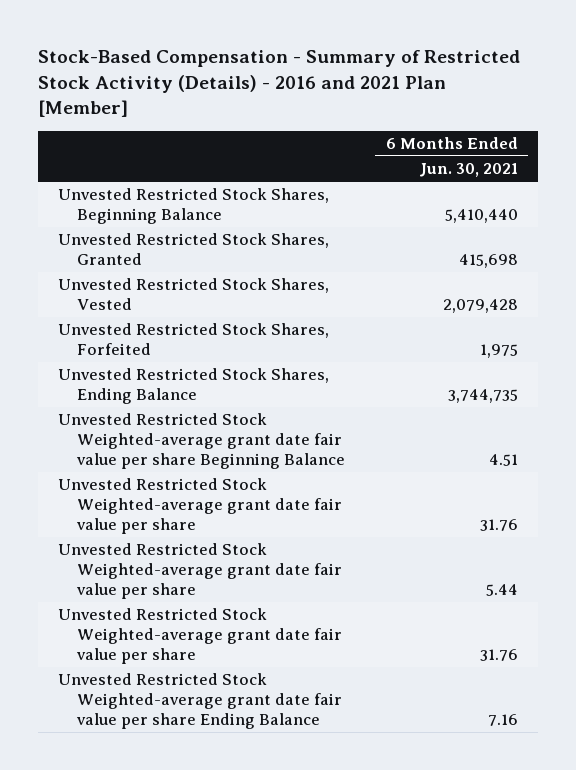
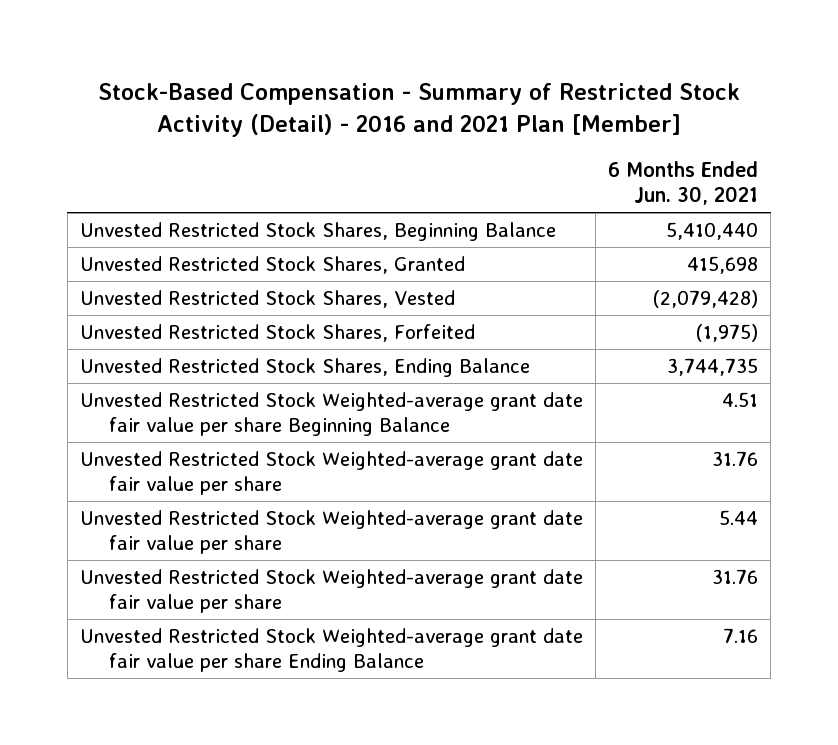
[37,50,520,118] Stock-Based Compensation - Summary of Restricted Stock Activity (Details) - 2016 and 2021 Plan [Member] -> [97,82,740,138] Stock-Based Compensation - Summary of Restricted Stock Activity (Detail) - 2016 and 2021 Plan [Member]
[442,299,518,314] 2,079,428 -> [653,290,759,309] (2,079,428)
[479,344,518,359] 1,975 -> [696,324,759,343] (1,975)

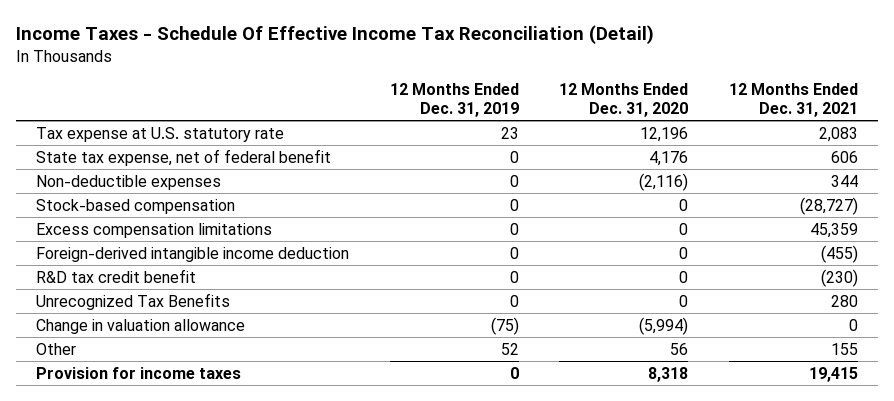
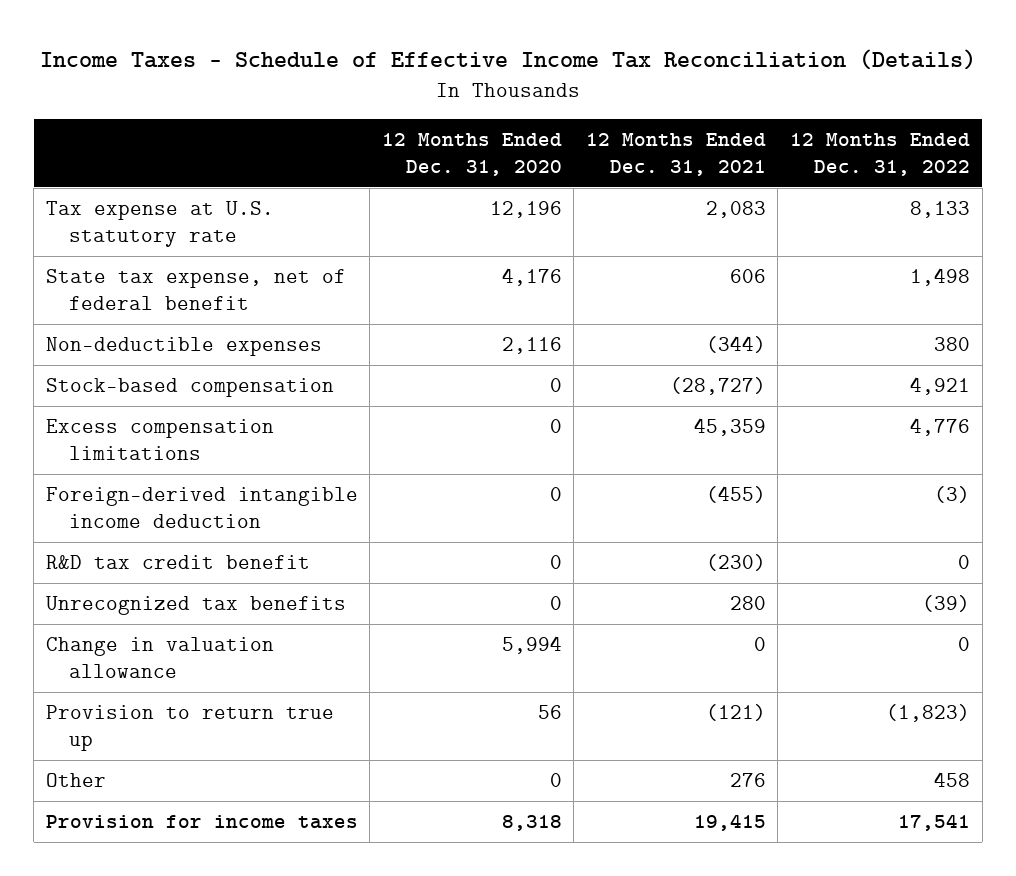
[15,25,654,45] Income Taxes - Schedule Of Effective Income Tax Reconciliation (Detail) -> [39,49,976,71] Income Taxes - Schedule of Effective Income Tax Reconciliation (Details)
[389,83,519,118] 12 Months Ended Dec. 31, 2019 -> none
none -> [790,132,971,176] 12 Months Ended Dec. 31, 2022
[639,172,689,191] (2,116) -> [501,337,562,355] 2,116
[830,174,858,187] 344 -> [705,336,766,354] (344)
[35,292,230,310] Unrecognized Tax Benefits -> [45,596,346,616] Unrecognized tax benefits
[639,316,689,335] (5,994) -> [501,636,562,655] 5,994
none -> [45,705,334,752] Provision to return true up
[670,342,689,355] 56 -> [549,773,562,788] 0
[830,342,858,355] 155 -> [729,773,766,788] 276

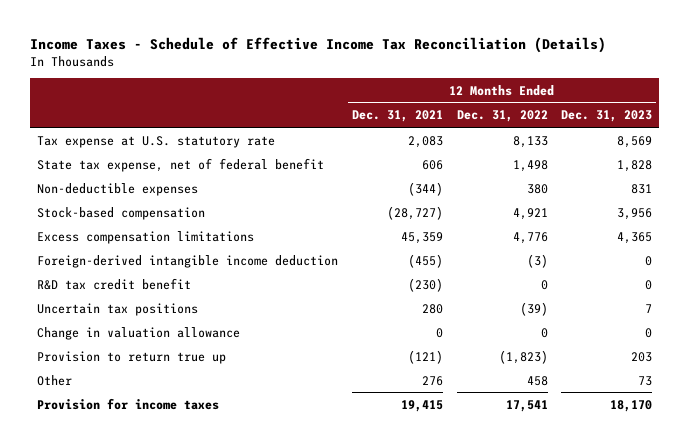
[381,132,562,176] 12 Months Ended Dec. 31, 2020 -> none
none -> [561,110,653,123] Dec. 31, 2023
[45,596,346,616] Unrecognized tax benefits -> [37,302,199,316] Uncertain tax positions

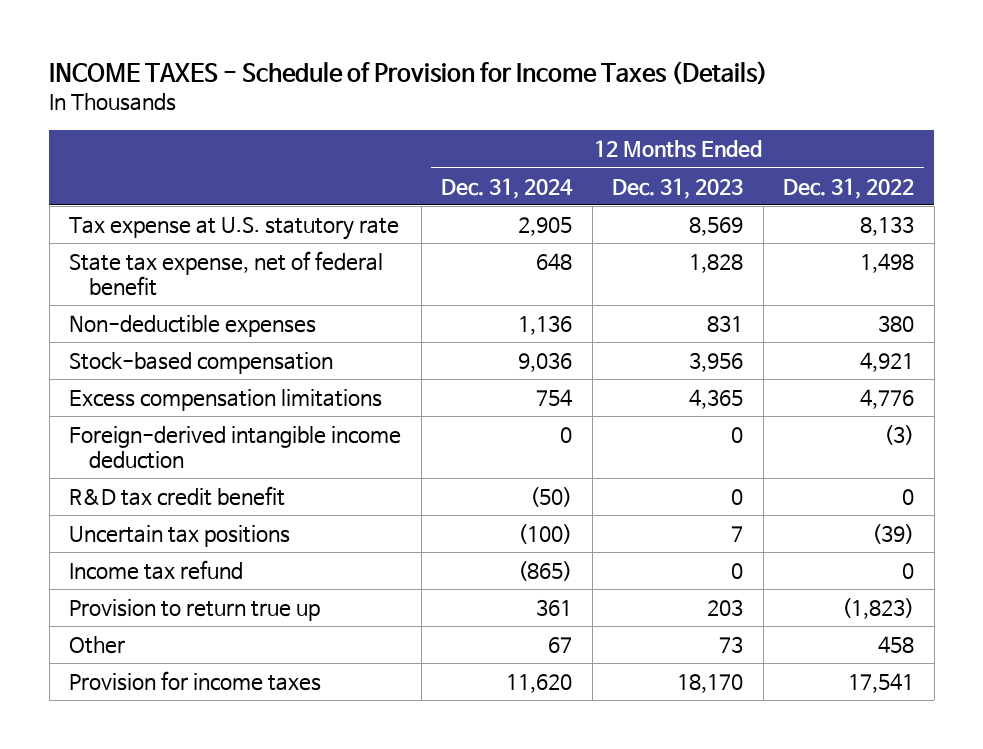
[30,37,607,54] Income Taxes - Schedule of Effective Income Tax Reconciliation (Details) -> [49,61,769,86] INCOME TAXES - Schedule of Provision for Income Taxes (Details)
[351,110,443,123] Dec. 31, 2021 -> none
none -> [441,177,574,199] Dec. 31, 2024
[37,326,241,340] Change in valuation allowance -> none
none -> [69,560,244,581] Income tax refund

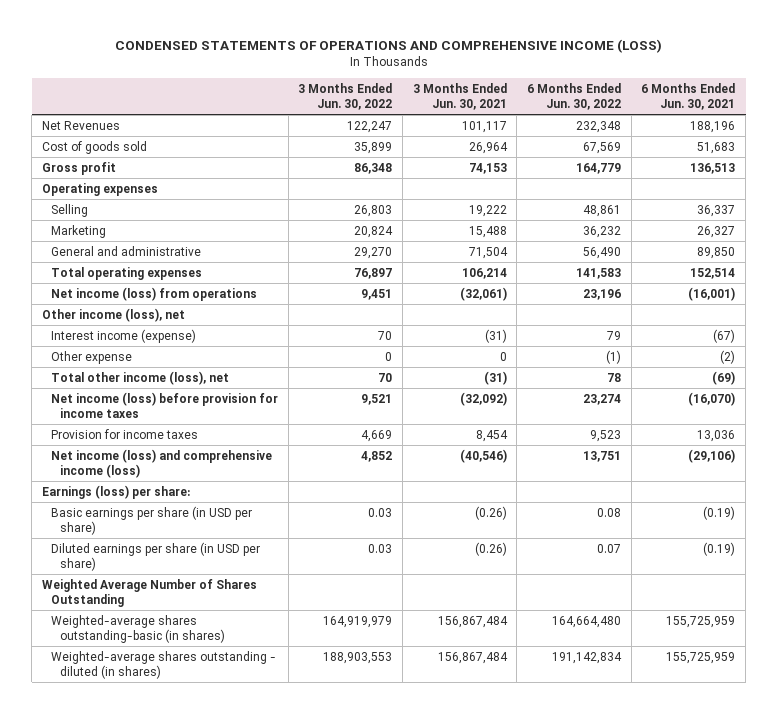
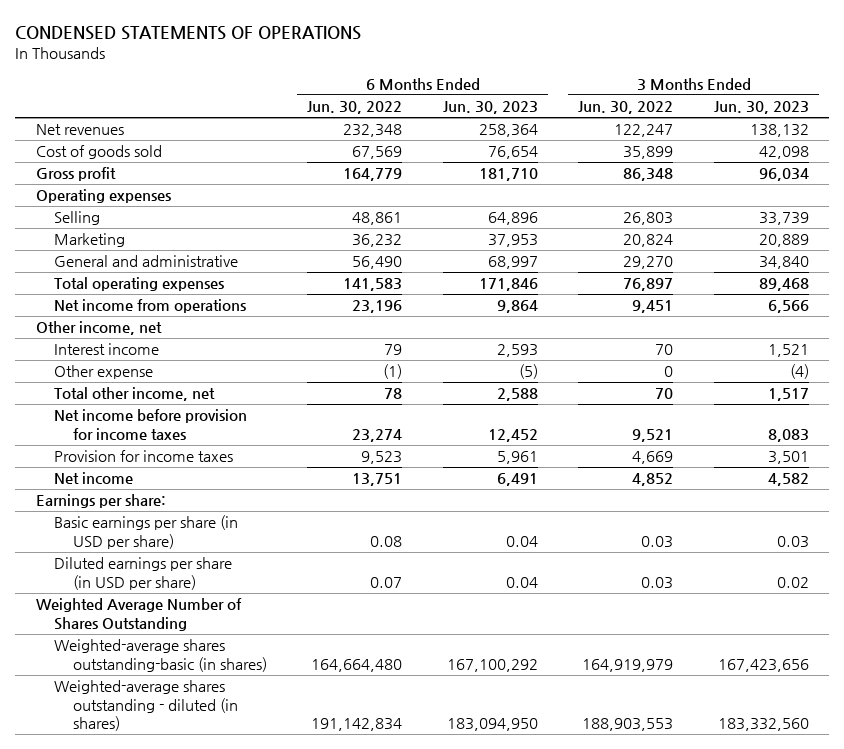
[114,39,662,54] CONDENSED STATEMENTS OF OPERATIONS AND COMPREHENSIVE INCOME (LOSS) -> [15,26,362,41] CONDENSED STATEMENTS OF OPERATIONS
[412,82,507,111] 3 Months Ended Jun. 30, 2021 -> none
[641,82,736,111] 6 Months Ended Jun. 30, 2021 -> none
none -> [442,101,538,115] Jun. 30, 2023
none -> [713,101,809,115] Jun. 30, 2023
[41,120,120,130] Net Revenues -> [35,124,124,136] Net revenues
[50,286,257,301] Net income (loss) from operations -> [54,299,247,314] Net income from operations
[41,307,185,322] Other income (loss), net -> [35,321,162,336] Other income, net
[50,328,196,343] Interest income (expense) -> [54,343,160,356] Interest income
[50,370,229,385] Total other income (loss), net -> [54,387,216,402] Total other income, net
[50,391,278,418] Net income (loss) before provision for income taxes -> [54,409,248,440] Net income before provision for income taxes
[50,448,272,478] Net income (loss) and comprehensive income (loss) -> [54,472,134,485] Net income
[41,484,190,499] Earnings (loss) per share: -> [35,494,166,509] Earnings per share:

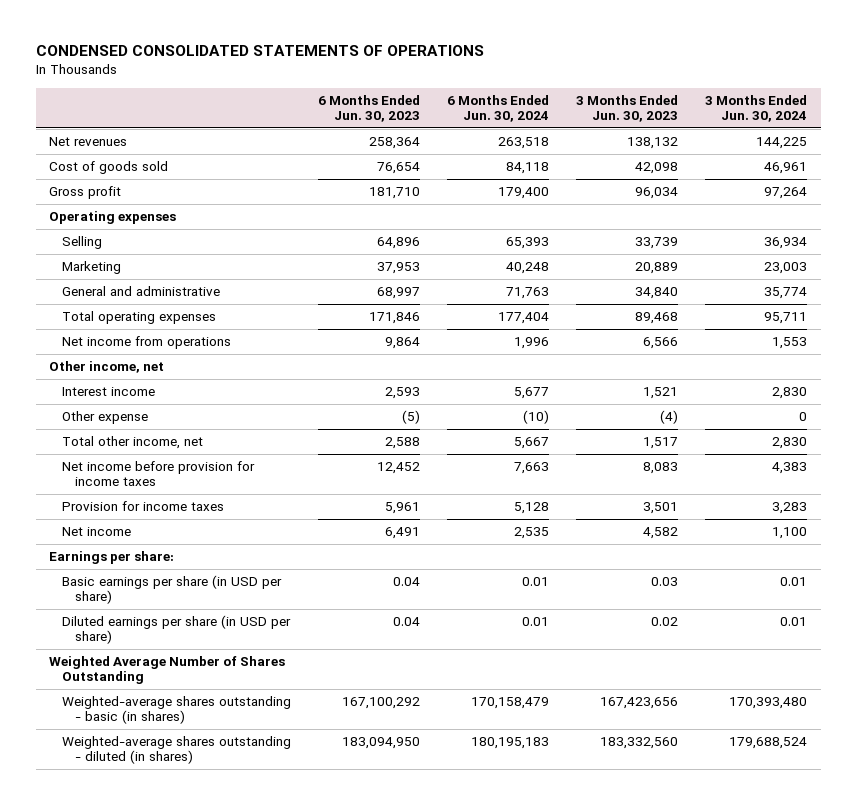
[15,26,362,41] CONDENSED STATEMENTS OF OPERATIONS -> [35,45,484,57] CONDENSED CONSOLIDATED STATEMENTS OF OPERATIONS
[307,101,403,115] Jun. 30, 2022 -> none
[578,101,674,115] Jun. 30, 2022 -> none
none -> [447,94,550,123] 6 Months Ended Jun. 30, 2024
none -> [705,94,808,123] 3 Months Ended Jun. 30, 2024
[54,639,267,672] Weighted-average shares outstanding-basic (in shares) -> [62,696,292,725] Weighted-average shares outstanding - basic (in shares)

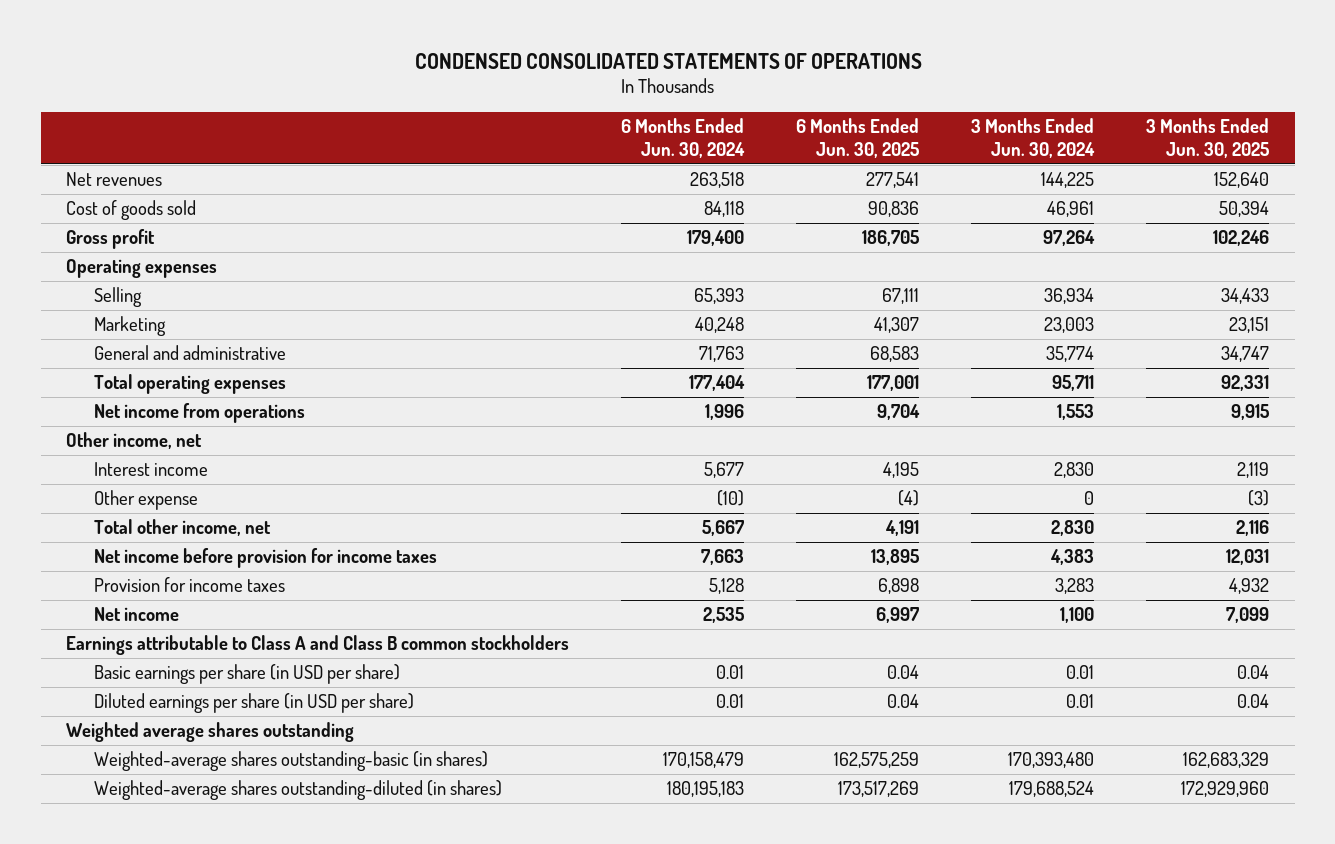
[318,94,421,123] 6 Months Ended Jun. 30, 2023 -> none
[576,94,679,123] 3 Months Ended Jun. 30, 2023 -> none
none -> [796,117,920,159] 6 Months Ended Jun. 30, 2025
none -> [1145,117,1269,159] 3 Months Ended Jun. 30, 2025
[49,551,175,565] Earnings per share: -> [66,635,570,656] Earnings attributable to Class A and Class B common stockholders
[49,656,286,685] Weighted Average Number of Shares Outstanding -> [66,722,355,743] Weighted average shares outstanding
[62,696,292,725] Weighted-average shares outstanding - basic (in shares) -> [94,751,489,772] Weighted-average shares outstanding-basic (in shares)
[62,736,292,765] Weighted-average shares outstanding - diluted (in shares) -> [94,780,503,801] Weighted-average shares outstanding-diluted (in shares)

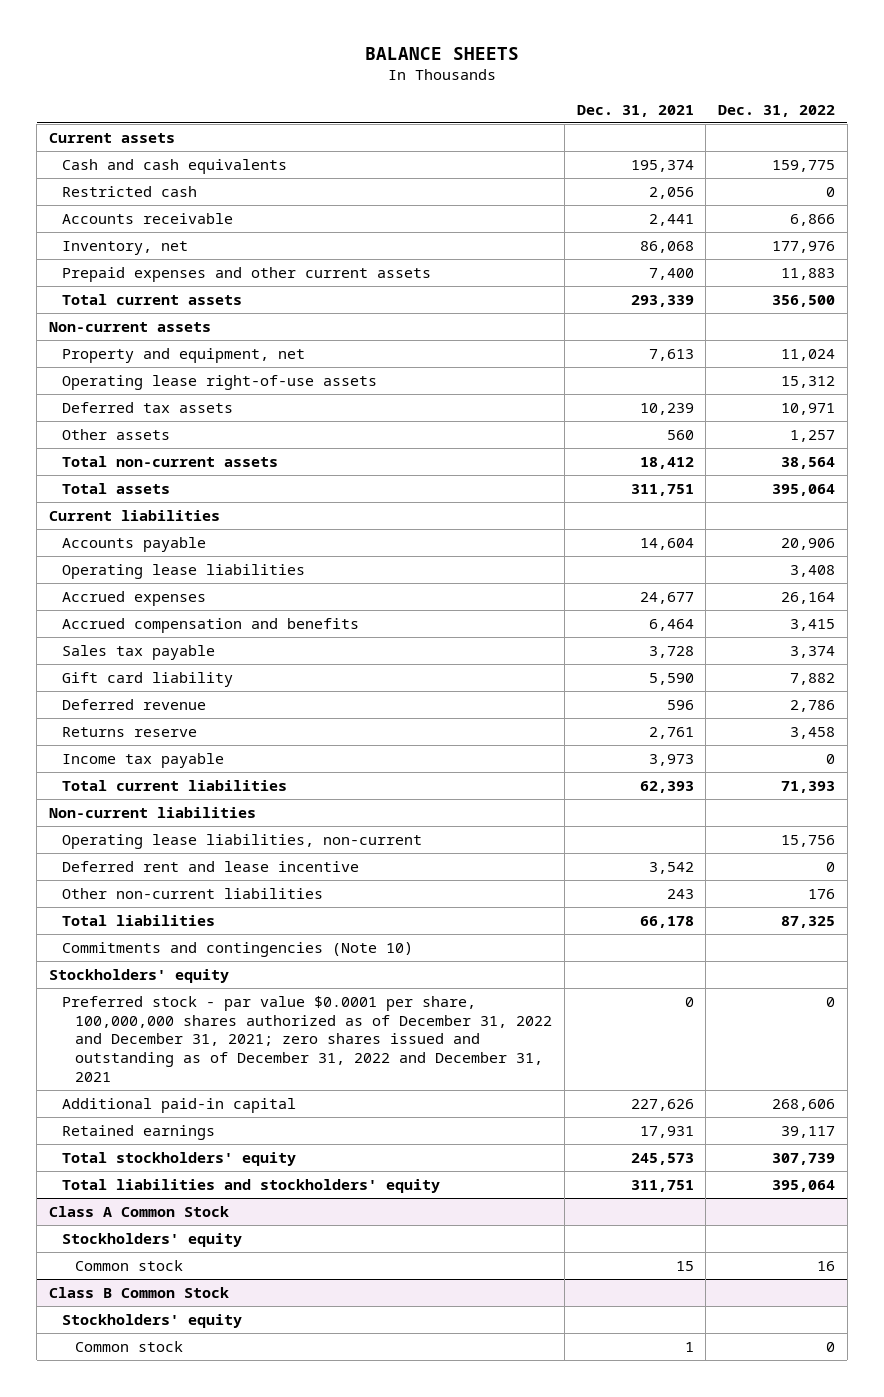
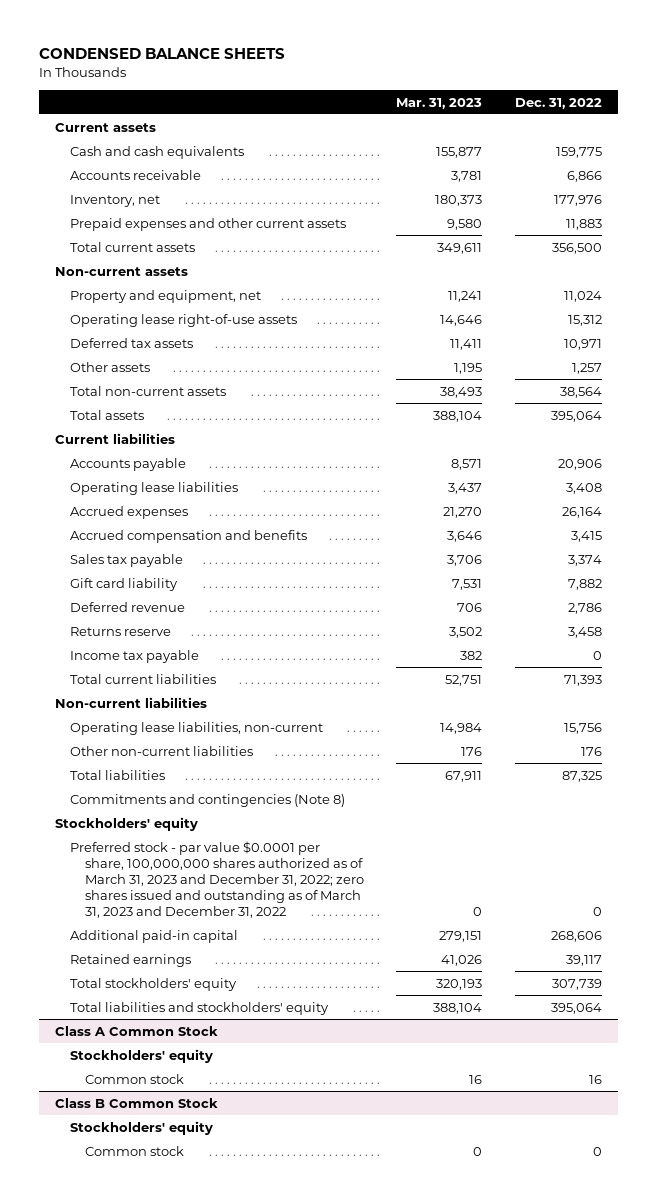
[365,47,520,61] BALANCE SHEETS -> [38,48,285,60] CONDENSED BALANCE SHEETS
[576,104,694,117] Dec. 31, 2021 -> none
none -> [396,97,483,109] Mar. 31, 2023
[62,186,198,198] Restricted cash -> none
[62,861,360,873] Deferred rent and lease incentive -> none
[62,942,414,958] Commitments and contingencies (Note 10) -> [69,793,345,807] Commitments and contingencies (Note 8)
[62,996,553,1082] Preferred stock - par value $0.0001 per share, 100,000,000 shares authorized as of December 31, 2022 and December 31, 2021; zero shares issued and outstanding as of December 31, 2022 and December 31, 2021 -> [69,840,364,919] Preferred stock - par value $0.0001 per share, 100,000,000 shares authorized as of March 31, 2023 and December 31, 2022; zero shares issued and outstanding as of March 31, 2023 and December 31, 2022

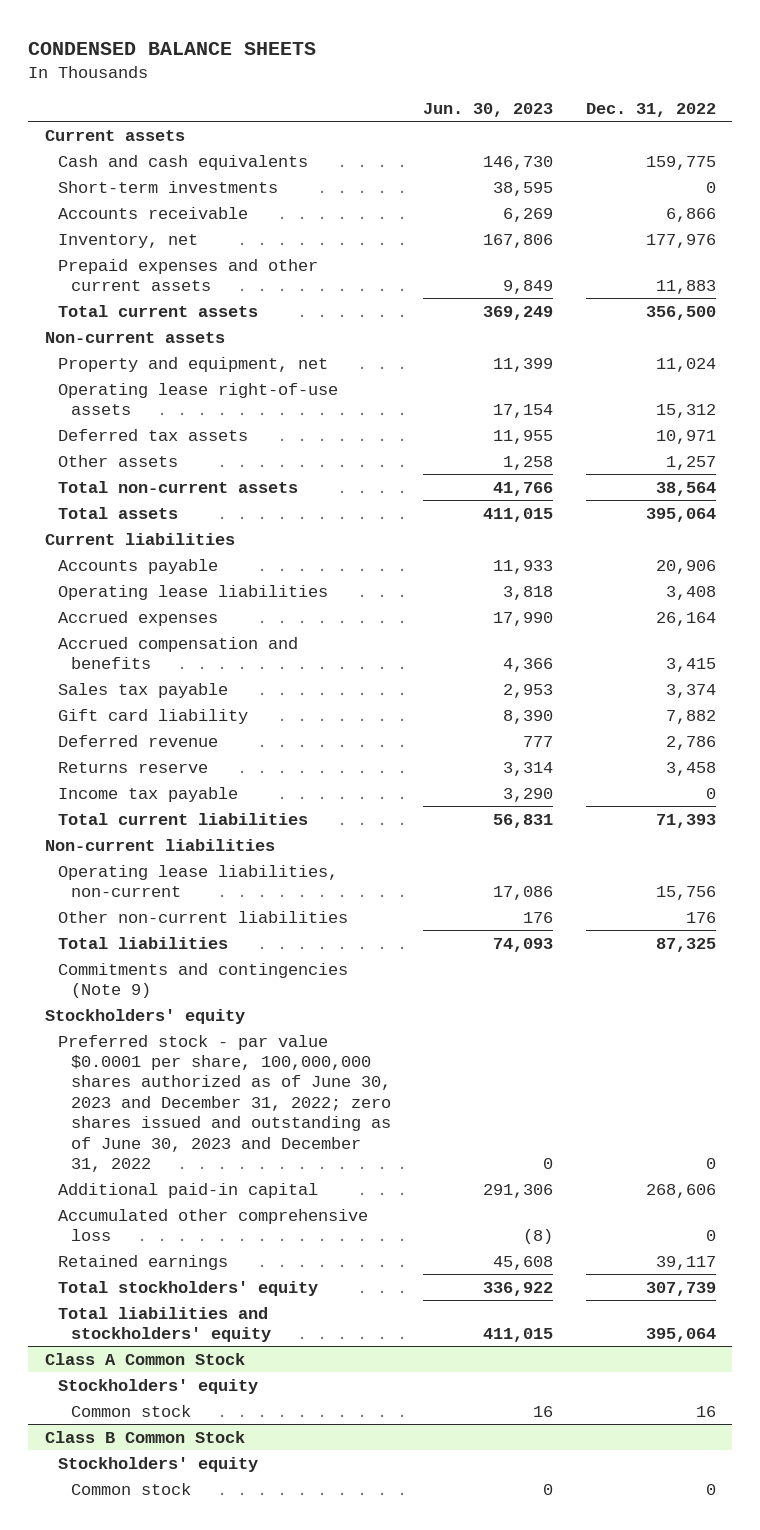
[396,97,483,109] Mar. 31, 2023 -> none
none -> [423,103,554,118] Jun. 30, 2023
none -> [57,180,278,193] Short-term investments
[69,793,345,807] Commitments and contingencies (Note 8) -> [57,962,348,999] Commitments and contingencies (Note 9)
[69,840,364,919] Preferred stock - par value $0.0001 per share, 100,000,000 shares authorized as of March 31, 2023 and December 31, 2022; zero shares issued and outstanding as of March 31, 2023 and December 31, 2022 -> [57,1034,391,1173] Preferred stock - par value $0.0001 per share, 100,000,000 shares authorized as of June 30, 2023 and December 31, 2022; zero shares issued and outstanding as of June 30, 2023 and December 31, 2022
none -> [57,1208,368,1242] Accumulated other comprehensive loss

